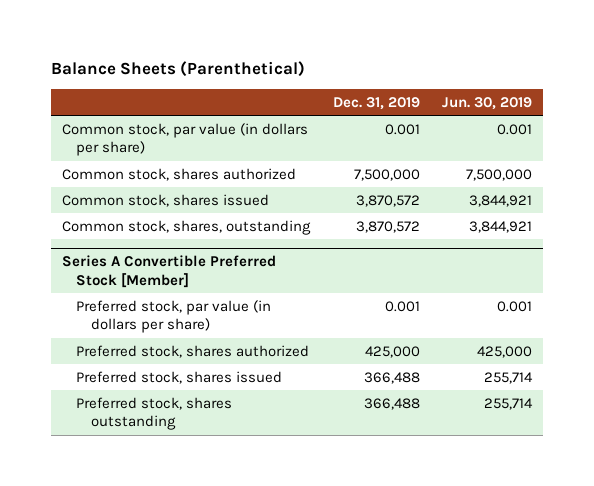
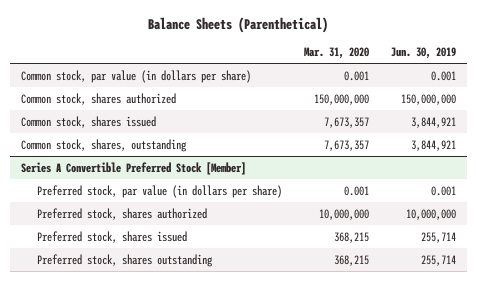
[332,96,420,110] Dec. 31, 2019 -> none
none -> [303,47,369,60] Mar. 31, 2020
[465,168,532,181] 7,500,000 -> [400,93,456,105] 150,000,000
[476,345,532,358] 425,000 -> [405,208,456,220] 10,000,000

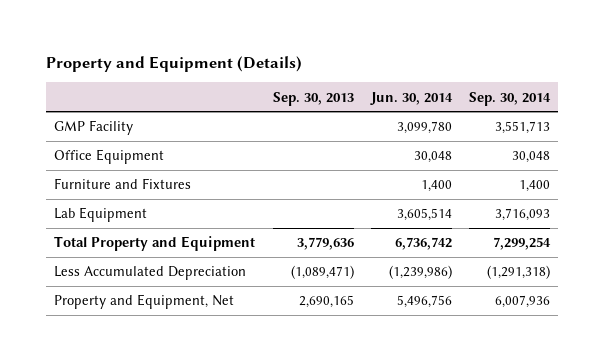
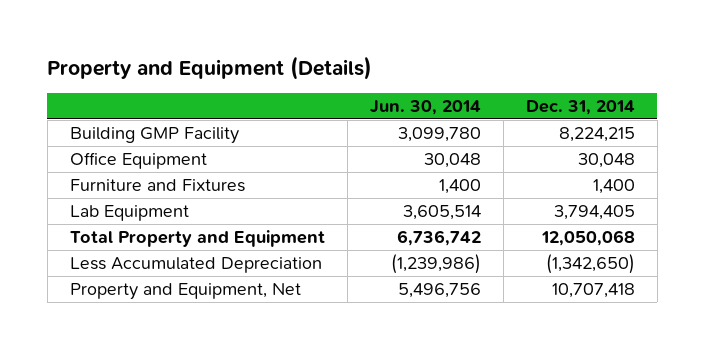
[272,91,354,106] Sep. 30, 2013 -> none
[468,91,551,106] Sep. 30, 2014 -> none
none -> [525,100,635,116] Dec. 31, 2014
[54,120,134,136] GMP Facility -> [69,126,239,144] Building GMP Facility

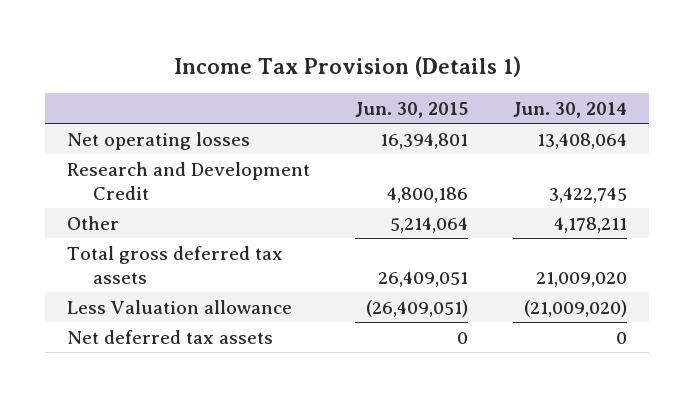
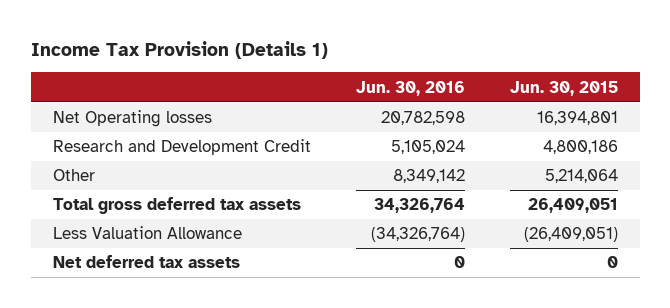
[512,101,627,118] Jun. 30, 2014 -> none
none -> [355,80,465,96] Jun. 30, 2016
[66,131,250,150] Net operating losses -> [52,110,212,128] Net Operating losses
[66,299,292,314] Less Valuation allowance -> [52,226,242,240] Less Valuation Allowance

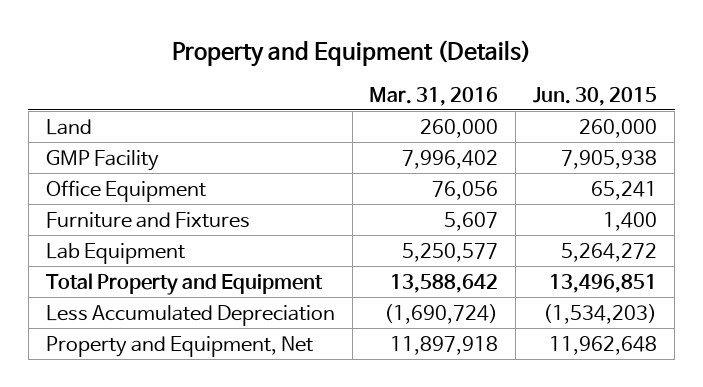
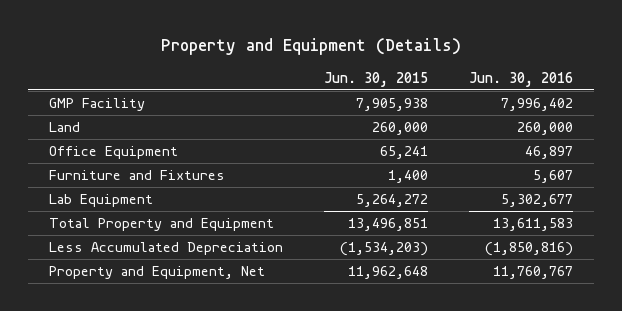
[369,86,499,106] Mar. 31, 2016 -> none
none -> [469,71,574,87] Jun. 30, 2016
[45,118,92,135] Land -> [48,122,80,133] Land

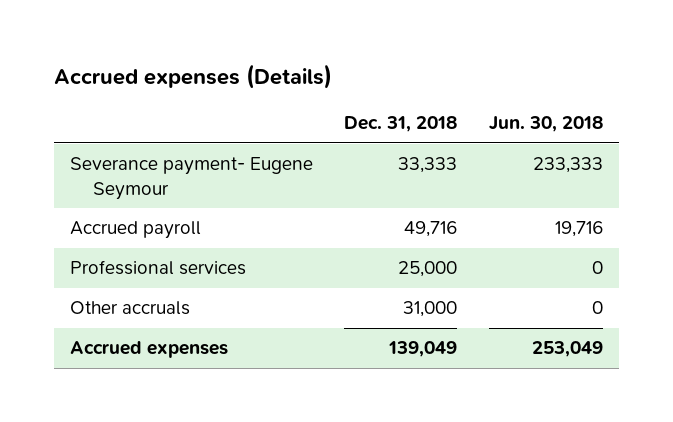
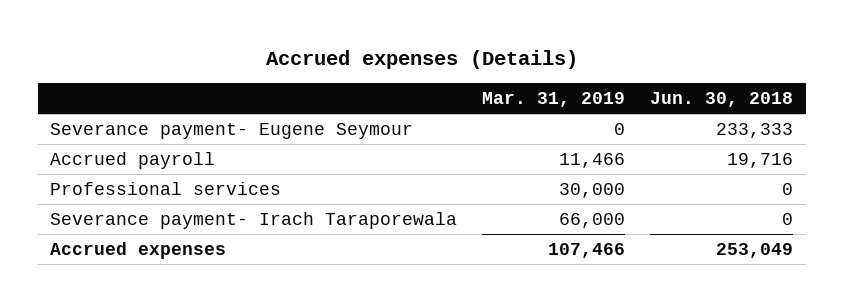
[344,116,458,133] Dec. 31, 2018 -> none
none -> [482,92,626,108] Mar. 31, 2019
[69,301,190,316] Other accruals -> none
none -> [50,211,458,229] Severance payment- Irach Taraporewala

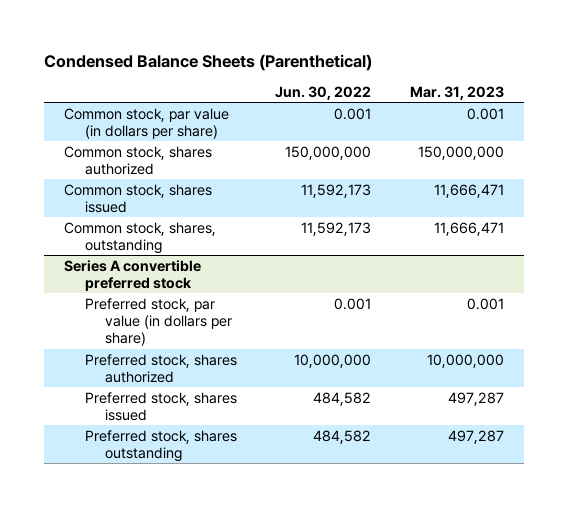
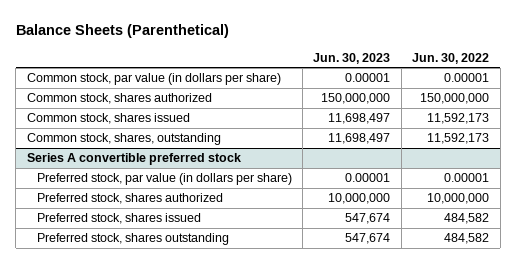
[44,53,373,71] Condensed Balance Sheets (Parenthetical) -> [15,24,229,39] Balance Sheets (Parenthetical)
[410,85,505,100] Mar. 31, 2023 -> none
none -> [313,52,391,64] Jun. 30, 2023
[334,107,372,120] 0.001 -> [444,73,490,83] 0.00001
[334,297,372,310] 0.001 -> [444,173,490,183] 0.00001

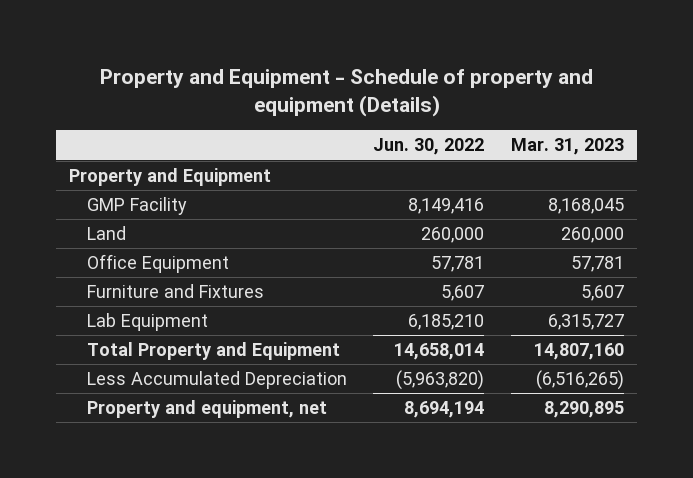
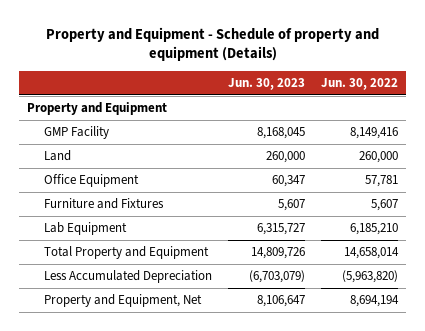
[511,138,625,156] Mar. 31, 2023 -> none
none -> [228,78,306,91] Jun. 30, 2023
[86,400,327,419] Property and equipment, net -> [44,294,203,308] Property and Equipment, Net

